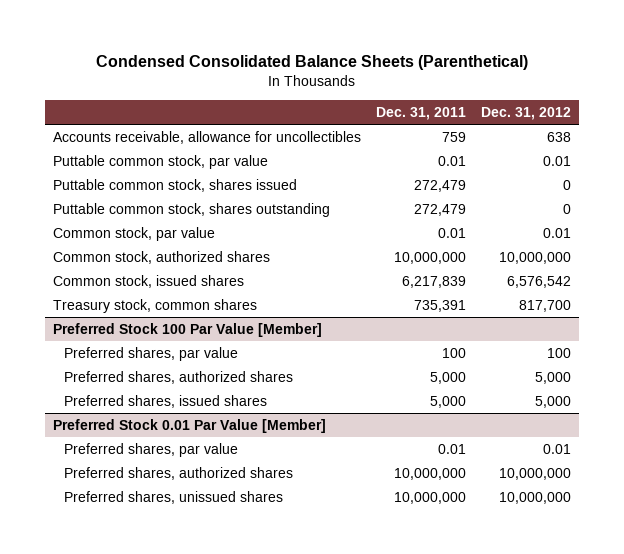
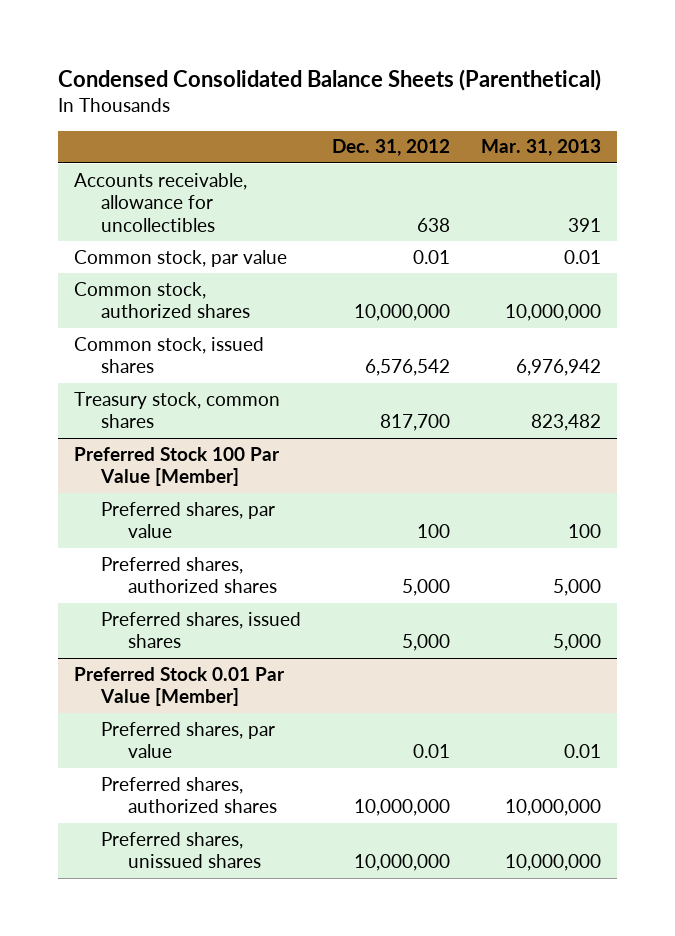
[376,107,467,121] Dec. 31, 2011 -> none
none -> [481,139,602,157] Mar. 31, 2013
[52,155,268,170] Puttable common stock, par value -> none
[52,179,297,193] Puttable common stock, shares issued -> none
[52,203,330,218] Puttable common stock, shares outstanding -> none

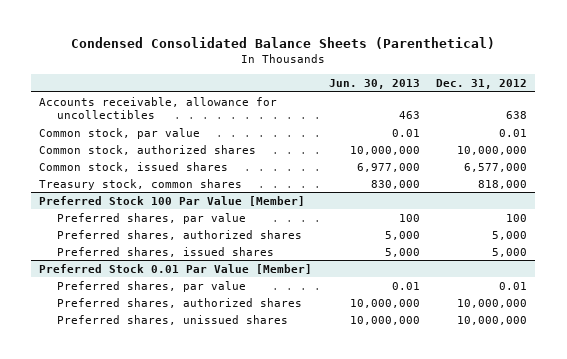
[481,139,602,157] Mar. 31, 2013 -> none
none -> [328,78,420,89] Jun. 30, 2013
[365,359,451,377] 6,576,542 -> [464,162,528,172] 6,577,000
[380,414,451,432] 817,700 -> [478,179,528,189] 818,000

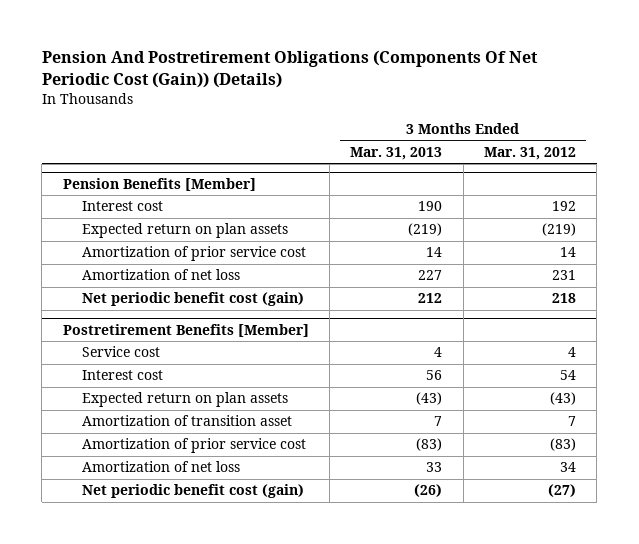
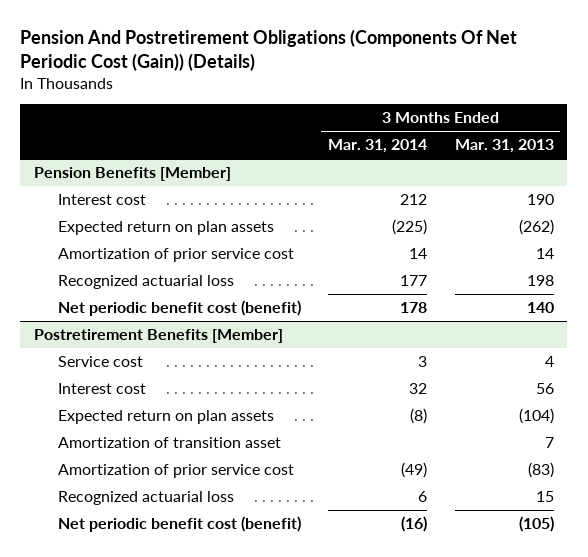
[483,146,576,160] Mar. 31, 2012 -> none
none -> [328,139,428,154] Mar. 31, 2014
[408,223,443,237] (219) -> [518,219,554,236] (262)
[82,269,241,281] Amortization of net loss -> none
none -> [57,275,234,290] Recognized actuarial loss
[82,292,305,307] Net periodic benefit cost (gain) -> [57,300,301,317] Net periodic benefit cost (benefit)
[418,293,443,304] 212 -> [526,302,554,314] 140
[416,392,443,406] (43) -> [518,408,554,425] (104)
[82,461,241,473] Amortization of net loss -> none
none -> [57,491,234,506] Recognized actuarial loss
[82,484,305,499] Net periodic benefit cost (gain) -> [57,516,301,533] Net periodic benefit cost (benefit)
[414,484,443,498] (26) -> [518,516,554,533] (105)

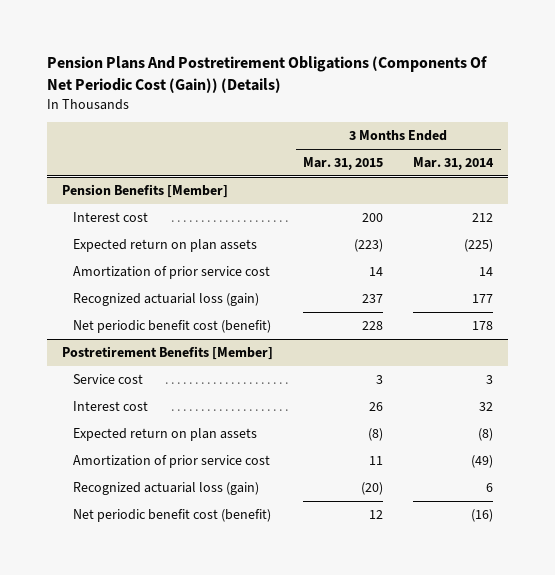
[20,29,518,71] Pension And Postretirement Obligations (Components Of Net Periodic Cost (Gain)) (Details) -> [46,56,487,93] Pension Plans And Postretirement Obligations (Components Of Net Periodic Cost (Gain)) (Details)
[454,139,554,154] Mar. 31, 2013 -> none
none -> [303,157,384,171] Mar. 31, 2015
[57,275,234,290] Recognized actuarial loss -> [73,292,260,306] Recognized actuarial loss (gain)
[57,437,281,449] Amortization of transition asset -> none
[57,491,234,506] Recognized actuarial loss -> [73,481,260,495] Recognized actuarial loss (gain)

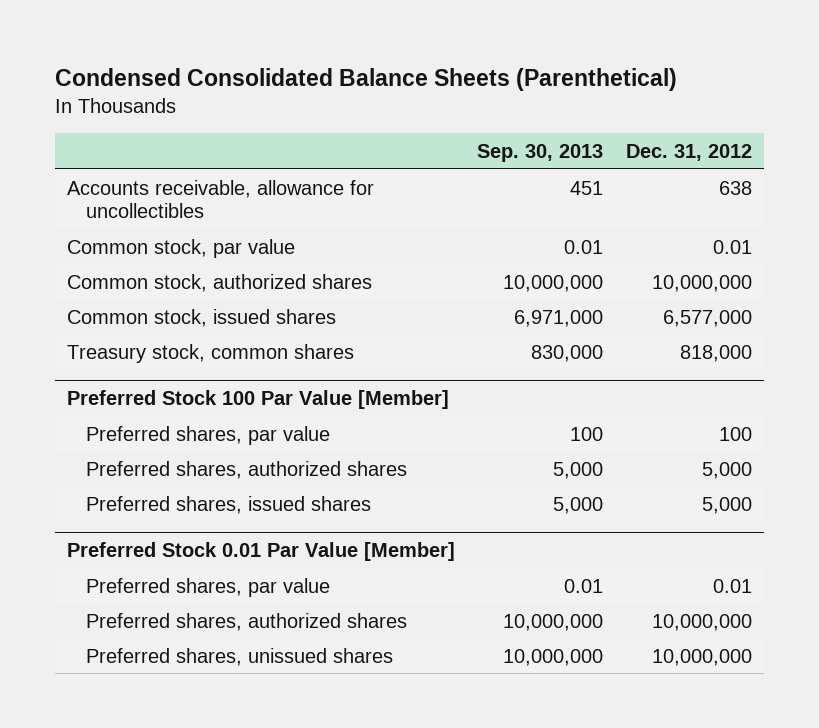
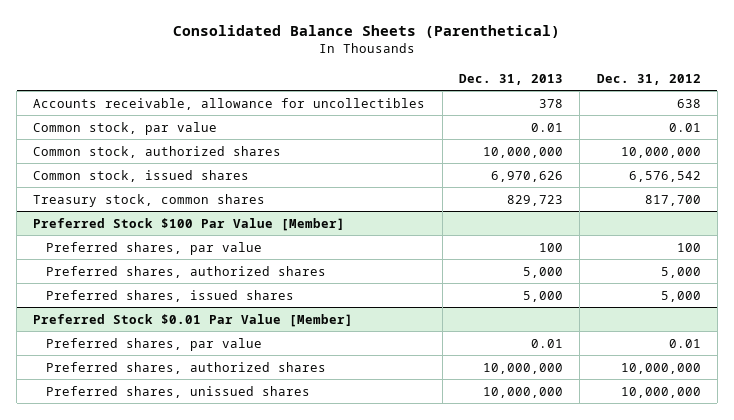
[55,68,678,92] Condensed Consolidated Balance Sheets (Parenthetical) -> [172,25,560,39] Consolidated Balance Sheets (Parenthetical)
[477,144,604,163] Sep. 30, 2013 -> none
none -> [458,73,563,85] Dec. 31, 2013
[663,309,753,327] 6,577,000 -> [628,170,701,182] 6,576,542
[680,344,753,362] 818,000 -> [644,194,701,206] 817,700
[66,390,449,410] Preferred Stock 100 Par Value [Member] -> [33,217,346,231] Preferred Stock $100 Par Value [Member]
[66,542,455,562] Preferred Stock 0.01 Par Value [Member] -> [33,313,354,327] Preferred Stock $0.01 Par Value [Member]

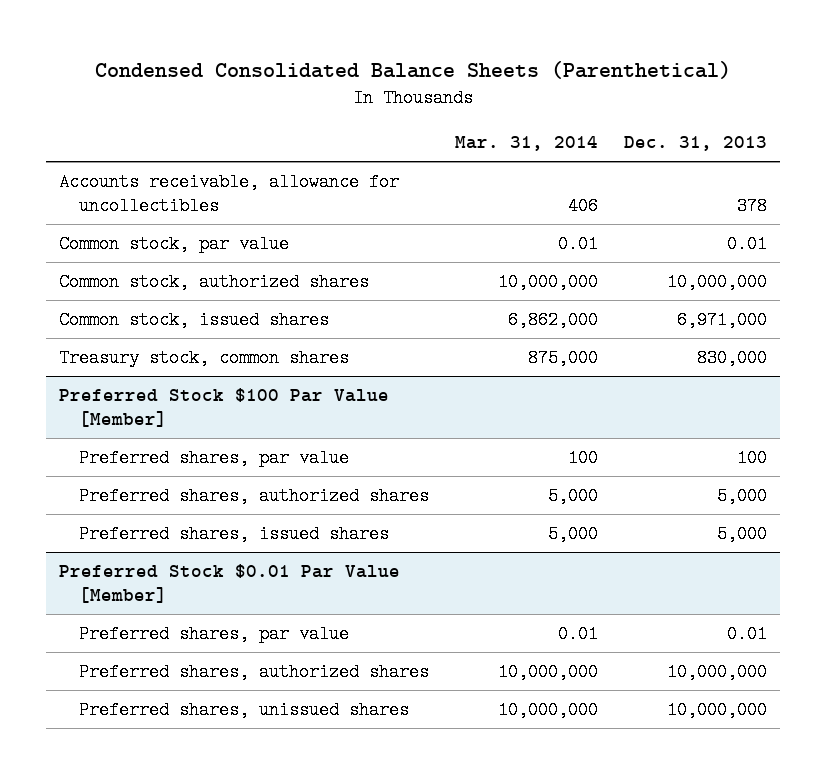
[172,25,560,39] Consolidated Balance Sheets (Parenthetical) -> [95,60,732,79] Condensed Consolidated Balance Sheets (Parenthetical)
[596,73,701,85] Dec. 31, 2012 -> none
none -> [454,136,598,152] Mar. 31, 2014
[490,170,563,182] 6,970,626 -> [677,311,768,330] 6,971,000
[506,194,563,206] 829,723 -> [697,349,768,368] 830,000

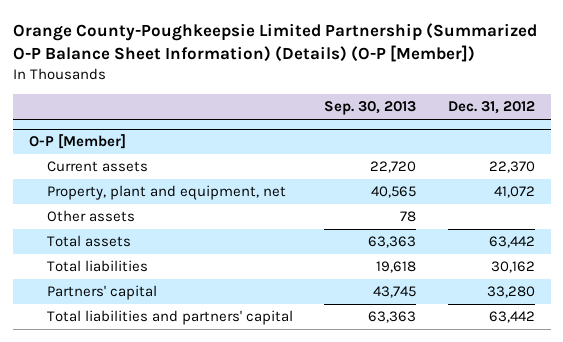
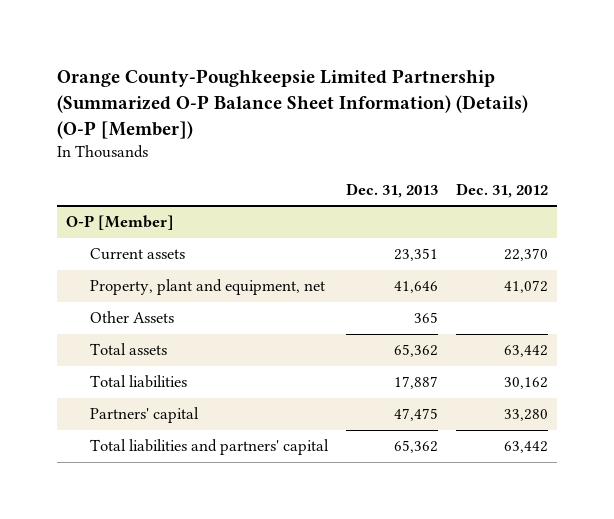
[324,101,417,116] Sep. 30, 2013 -> none
none -> [345,182,438,198] Dec. 31, 2013
[46,210,135,223] Other assets -> [90,311,175,324] Other Assets

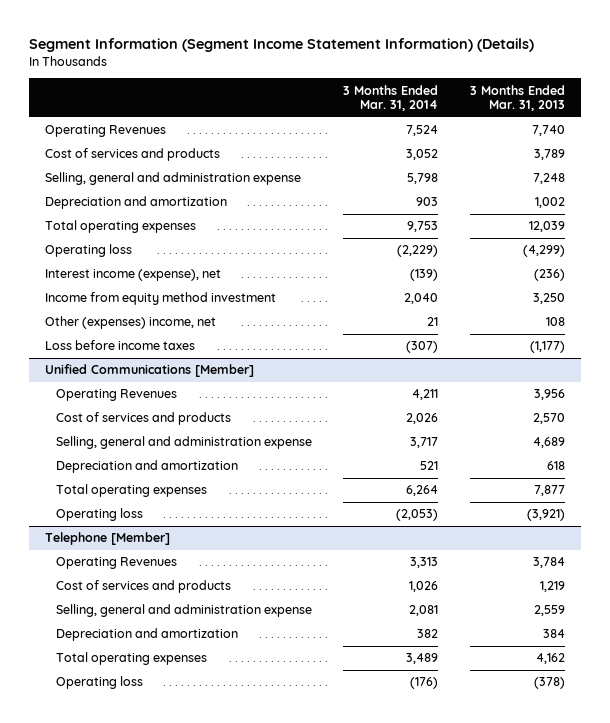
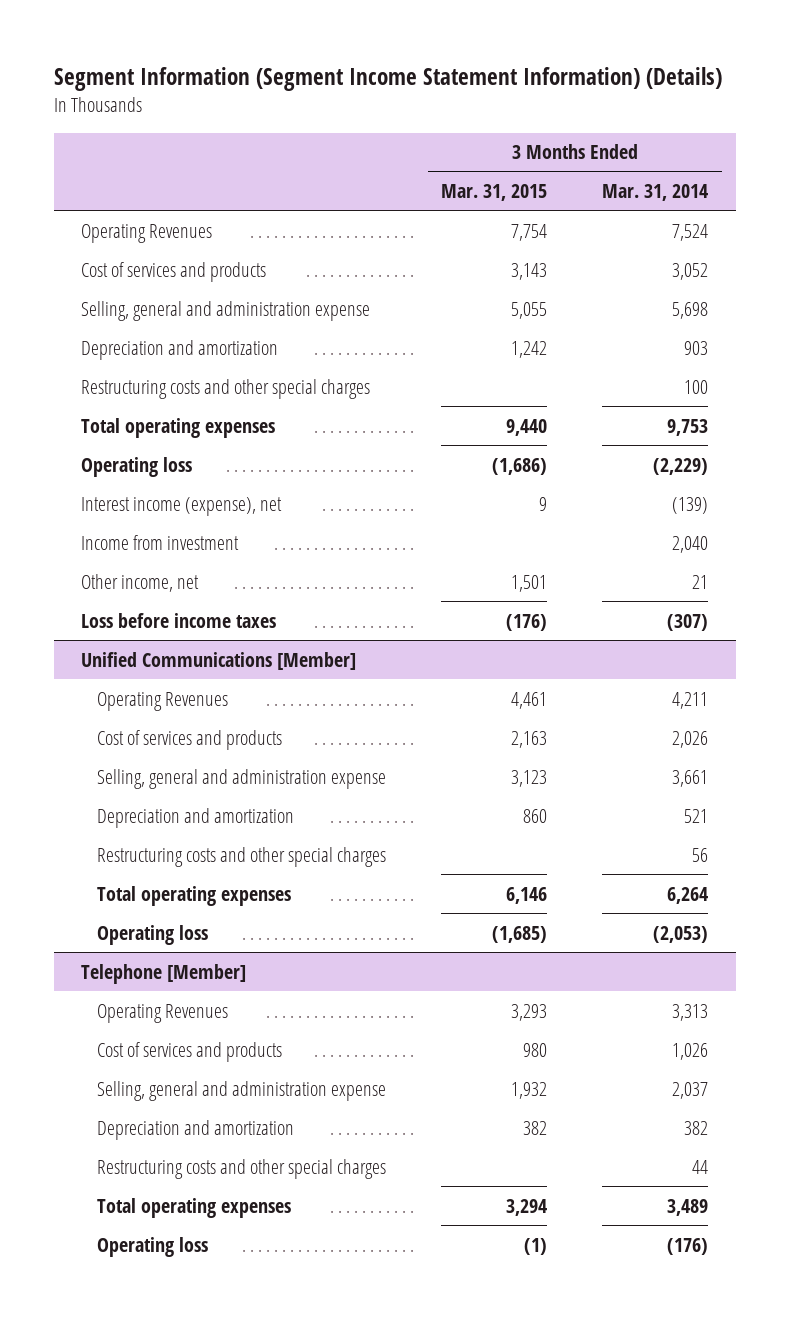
[469,84,565,112] 3 Months Ended Mar. 31, 2013 -> none
none -> [441,183,548,201] Mar. 31, 2015
[407,173,439,185] 5,798 -> [672,301,709,319] 5,698
none -> [81,378,371,399] Restructuring costs and other special charges
[45,292,277,306] Income from equity method investment -> [81,534,240,550] Income from investment
[45,316,217,330] Other (expenses) income, net -> [81,573,200,592] Other income, net
[410,437,439,449] 3,717 -> [672,769,709,787] 3,661
none -> [97,846,387,867] Restructuring costs and other special charges
[409,605,439,617] 2,081 -> [672,1081,709,1099] 2,037
none -> [97,1158,387,1179] Restructuring costs and other special charges

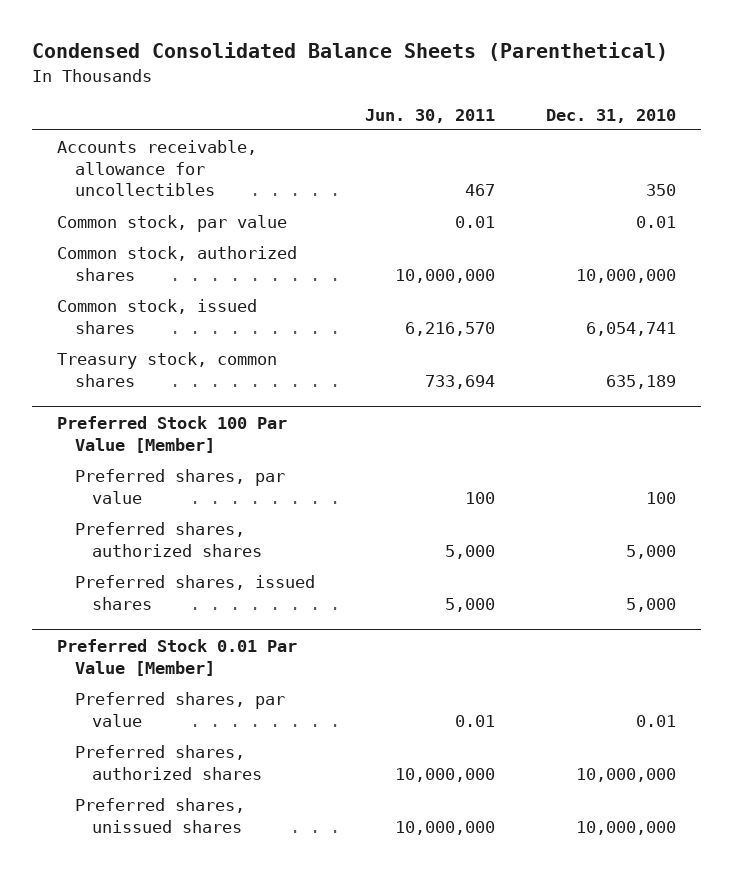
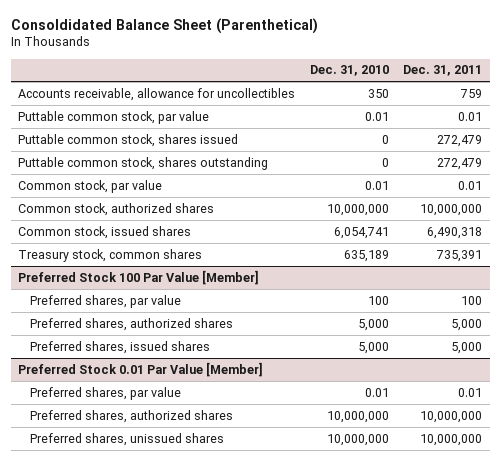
[31,42,668,62] Condensed Consolidated Balance Sheets (Parenthetical) -> [10,17,318,34] Consoldidated Balance Sheet (Parenthetical)
[365,108,496,123] Jun. 30, 2011 -> none
none -> [403,65,483,77] Dec. 31, 2011
none -> [18,110,210,124] Puttable common stock, par value
none -> [18,133,239,147] Puttable common stock, shares issued
none -> [18,156,269,170] Puttable common stock, shares outstanding

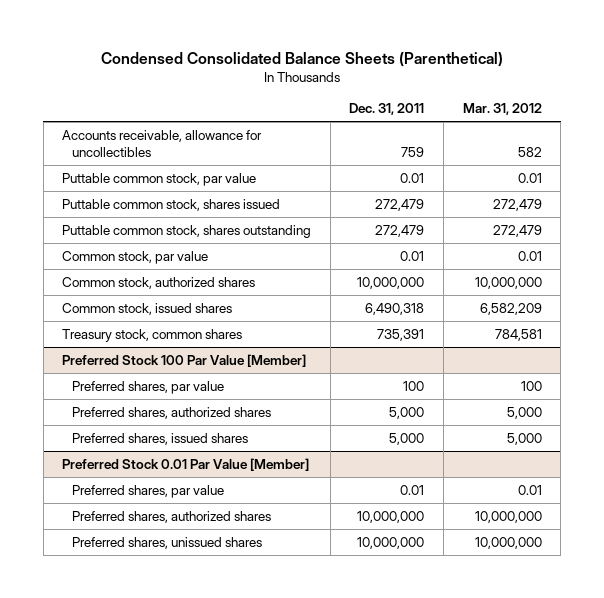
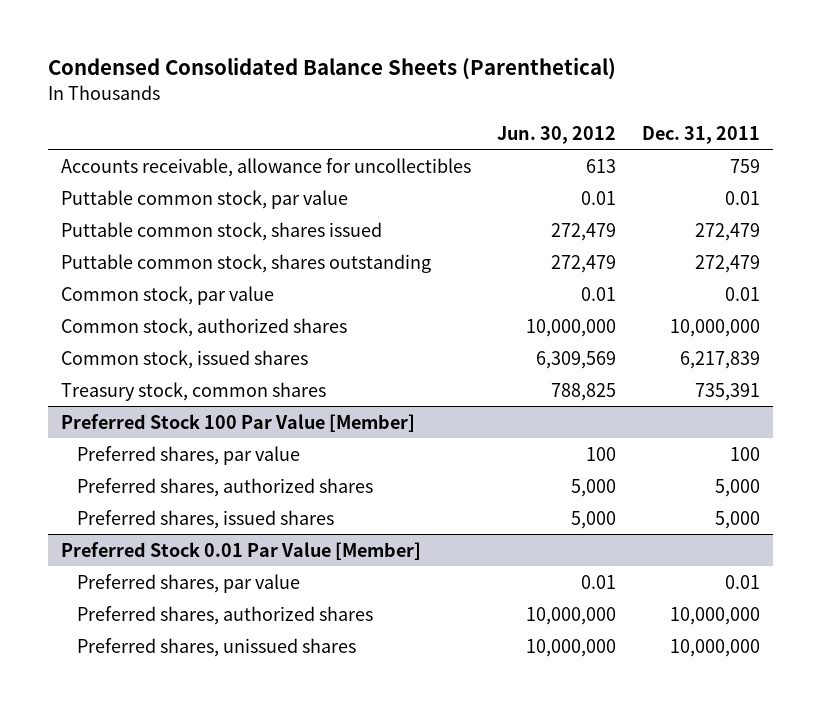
[462,103,542,116] Mar. 31, 2012 -> none
none -> [496,125,616,144] Jun. 30, 2012
[365,302,425,315] 6,490,318 -> [679,350,760,369] 6,217,839

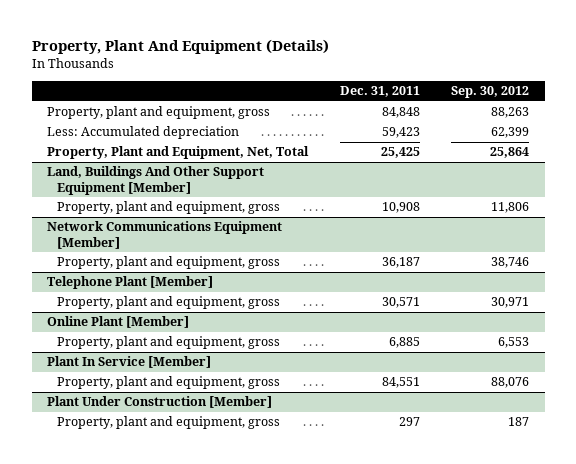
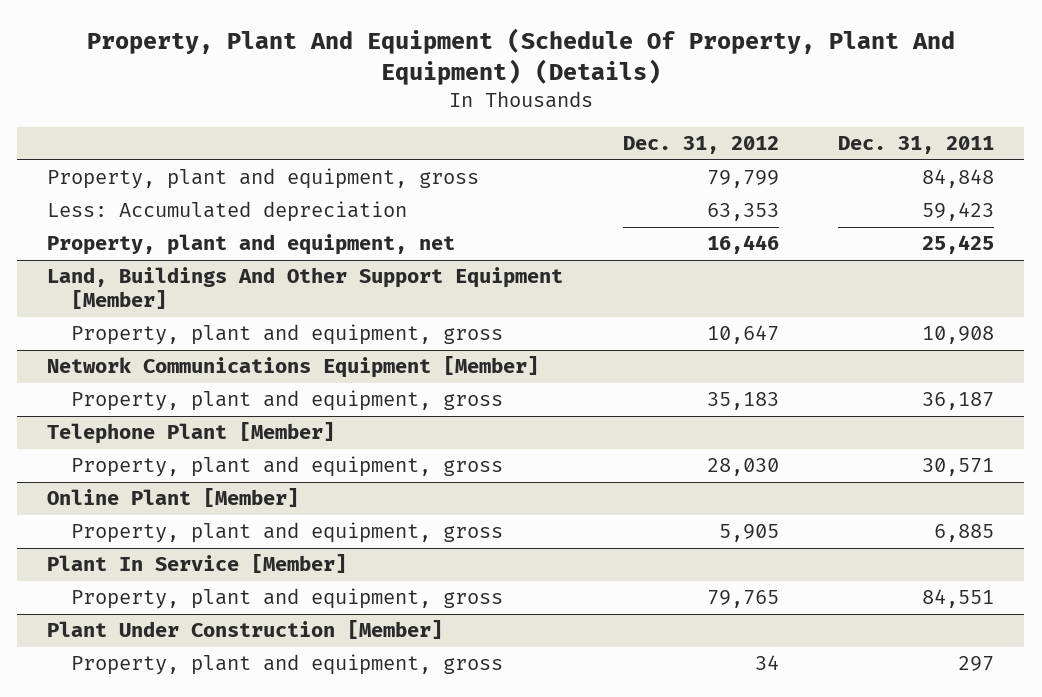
[31,39,329,55] Property, Plant And Equipment (Details) -> [86,27,955,85] Property, Plant And Equipment (Schedule Of Property, Plant And Equipment) (Details)
[451,86,530,99] Sep. 30, 2012 -> none
none -> [622,136,779,155] Dec. 31, 2012
[47,146,310,160] Property, Plant and Equipment, Net, Total -> [47,234,456,256] Property, plant and equipment, net

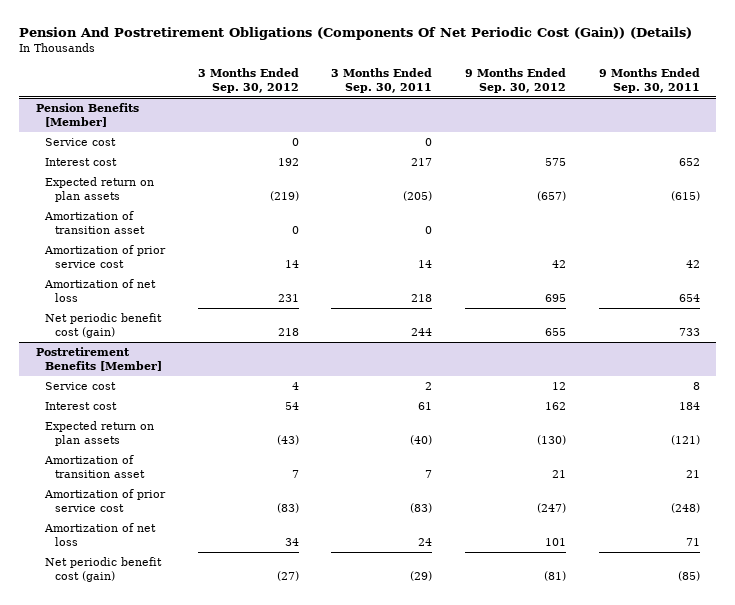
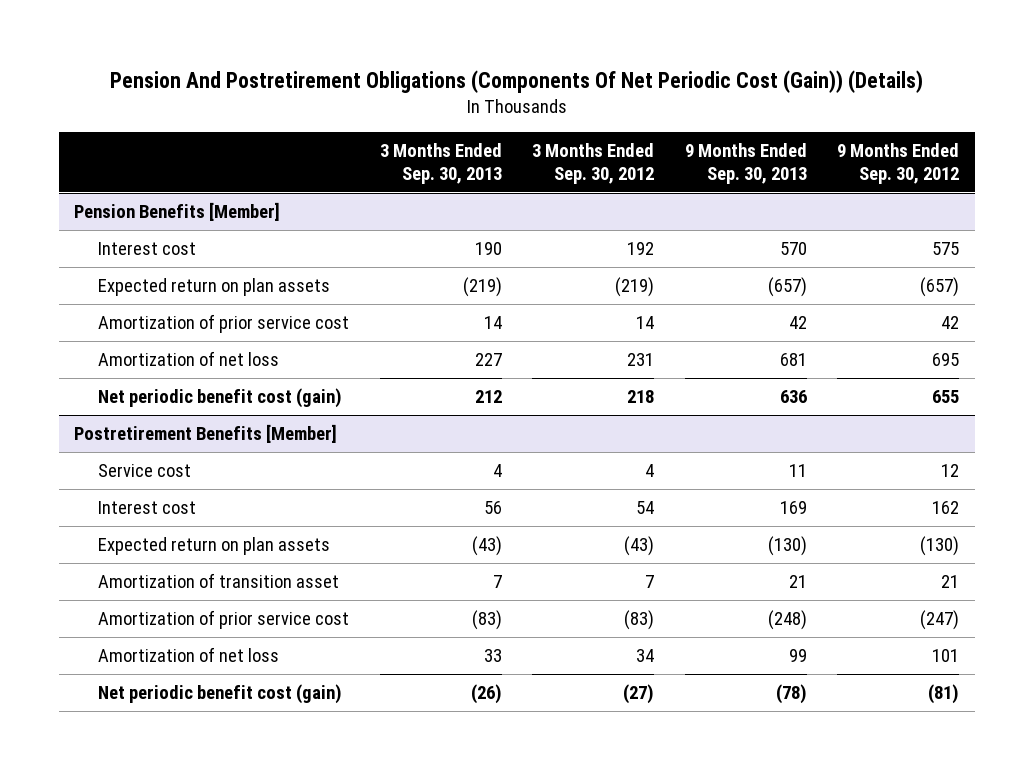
[331,67,433,93] 3 Months Ended Sep. 30, 2011 -> none
[598,67,700,93] 9 Months Ended Sep. 30, 2011 -> none
none -> [379,143,502,184] 3 Months Ended Sep. 30, 2013
none -> [684,143,807,184] 9 Months Ended Sep. 30, 2013
[45,137,117,146] Service cost -> none
[44,210,145,235] Amortization of transition asset -> none

